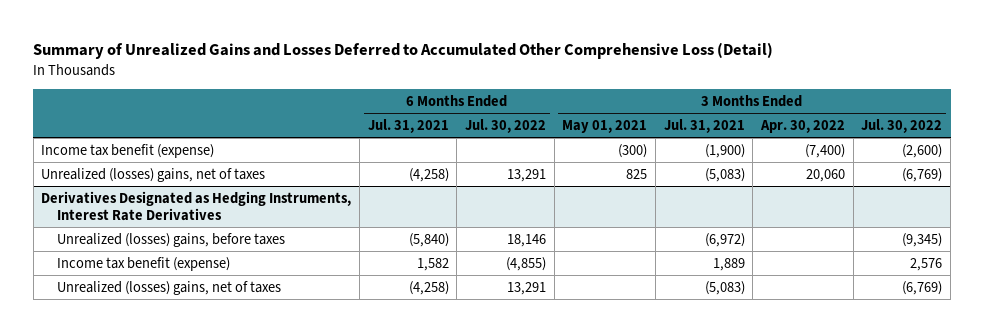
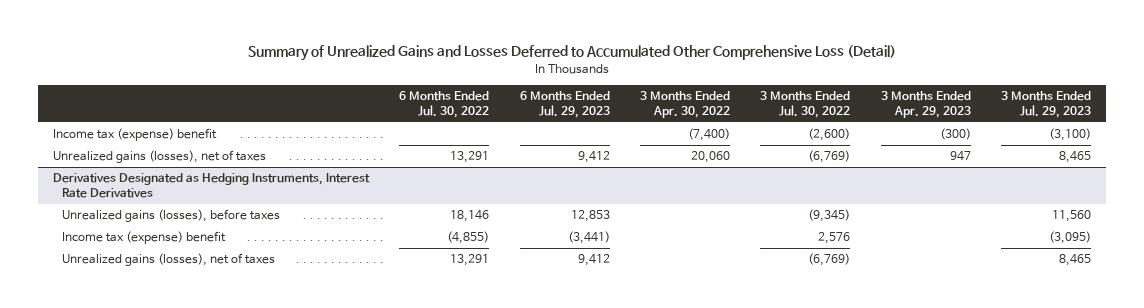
[367,118,449,133] Jul. 31, 2021 -> none
[562,119,648,133] May 01, 2021 -> none
[663,118,745,133] Jul. 31, 2021 -> none
none -> [519,91,610,119] 6 Months Ended Jul. 29, 2023
none -> [880,91,971,119] 3 Months Ended Apr. 29, 2023
none -> [1001,91,1092,119] 3 Months Ended Jul. 29, 2023
[41,143,215,158] Income tax benefit (expense) -> [52,128,217,142] Income tax (expense) benefit
[41,167,266,182] Unrealized (losses) gains, net of taxes -> [52,150,266,164] Unrealized gains (losses), net of taxes
[57,232,286,247] Unrealized (losses) gains, before taxes -> [62,209,281,223] Unrealized gains (losses), before taxes
[57,256,231,271] Income tax benefit (expense) -> [62,231,227,245] Income tax (expense) benefit
[57,280,282,295] Unrealized (losses) gains, net of taxes -> [62,253,276,267] Unrealized gains (losses), net of taxes

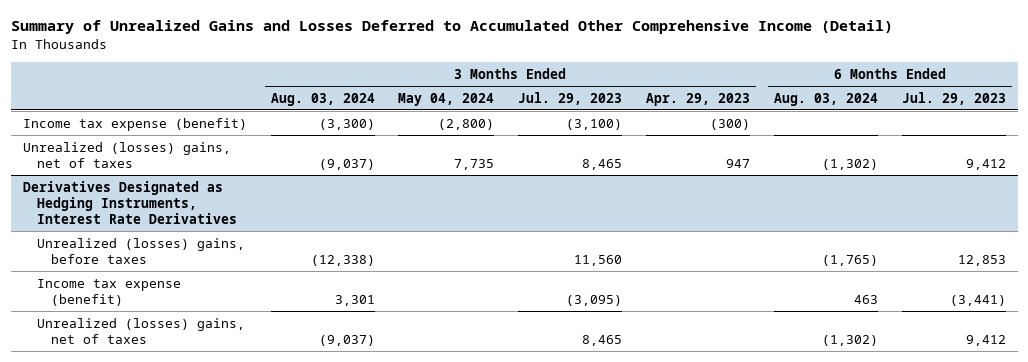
[247,45,896,62] Summary of Unrealized Gains and Losses Deferred to Accumulated Other Comprehensive Loss (Detail) -> [10,20,893,35] Summary of Unrealized Gains and Losses Deferred to Accumulated Other Comprehensive Income (Detail)
[399,91,490,119] 6 Months Ended Jul. 30, 2022 -> none
[639,91,730,119] 3 Months Ended Apr. 30, 2022 -> none
[760,91,851,119] 3 Months Ended Jul. 30, 2022 -> none
none -> [270,92,375,106] Aug. 03, 2024
none -> [398,92,495,106] May 04, 2024
none -> [773,92,878,106] Aug. 03, 2024
[52,128,217,142] Income tax (expense) benefit -> [22,117,247,131] Income tax expense (benefit)
[52,150,266,164] Unrealized gains (losses), net of taxes -> [22,141,231,168] Unrealized (losses) gains, net of taxes
[62,209,281,223] Unrealized gains (losses), before taxes -> [36,237,245,264] Unrealized (losses) gains, before taxes
[62,231,227,245] Income tax (expense) benefit -> [36,278,181,306] Income tax expense (benefit)
[62,253,276,267] Unrealized gains (losses), net of taxes -> [36,317,245,344] Unrealized (losses) gains, net of taxes

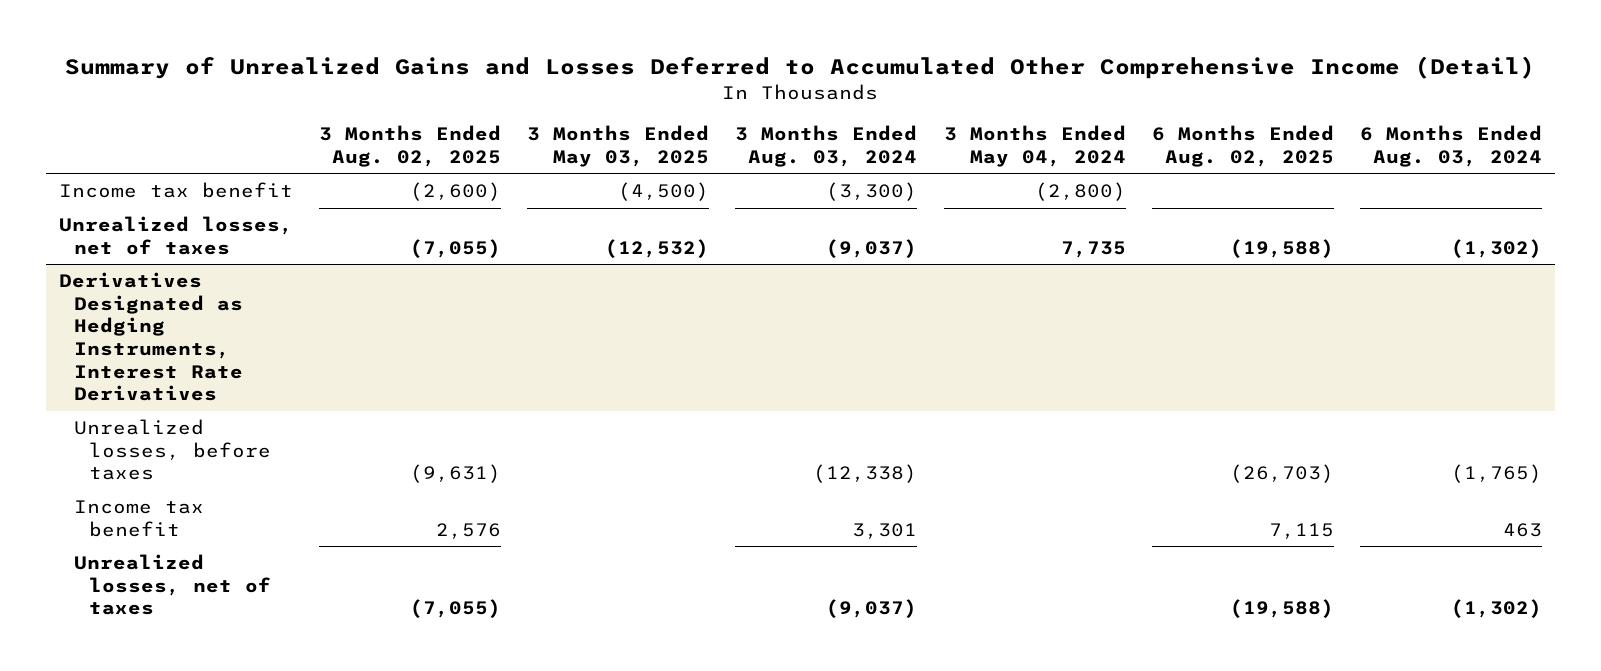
[518,91,623,105] Jul. 29, 2023 -> none
[646,92,751,106] Apr. 29, 2023 -> none
[901,91,1006,105] Jul. 29, 2023 -> none
none -> [319,125,502,167] 3 Months Ended Aug. 02, 2025
none -> [527,125,710,167] 3 Months Ended May 03, 2025
none -> [1151,125,1334,167] 6 Months Ended Aug. 02, 2025
[22,117,247,131] Income tax expense (benefit) -> [59,182,294,199] Income tax benefit
[22,141,231,168] Unrealized (losses) gains, net of taxes -> [59,216,294,255] Unrealized losses, net of taxes
[36,237,245,264] Unrealized (losses) gains, before taxes -> [74,419,272,481] Unrealized losses, before taxes
[36,278,181,306] Income tax expense (benefit) -> [74,500,205,537] Income tax benefit
[36,317,245,344] Unrealized (losses) gains, net of taxes -> [74,554,272,616] Unrealized losses, net of taxes

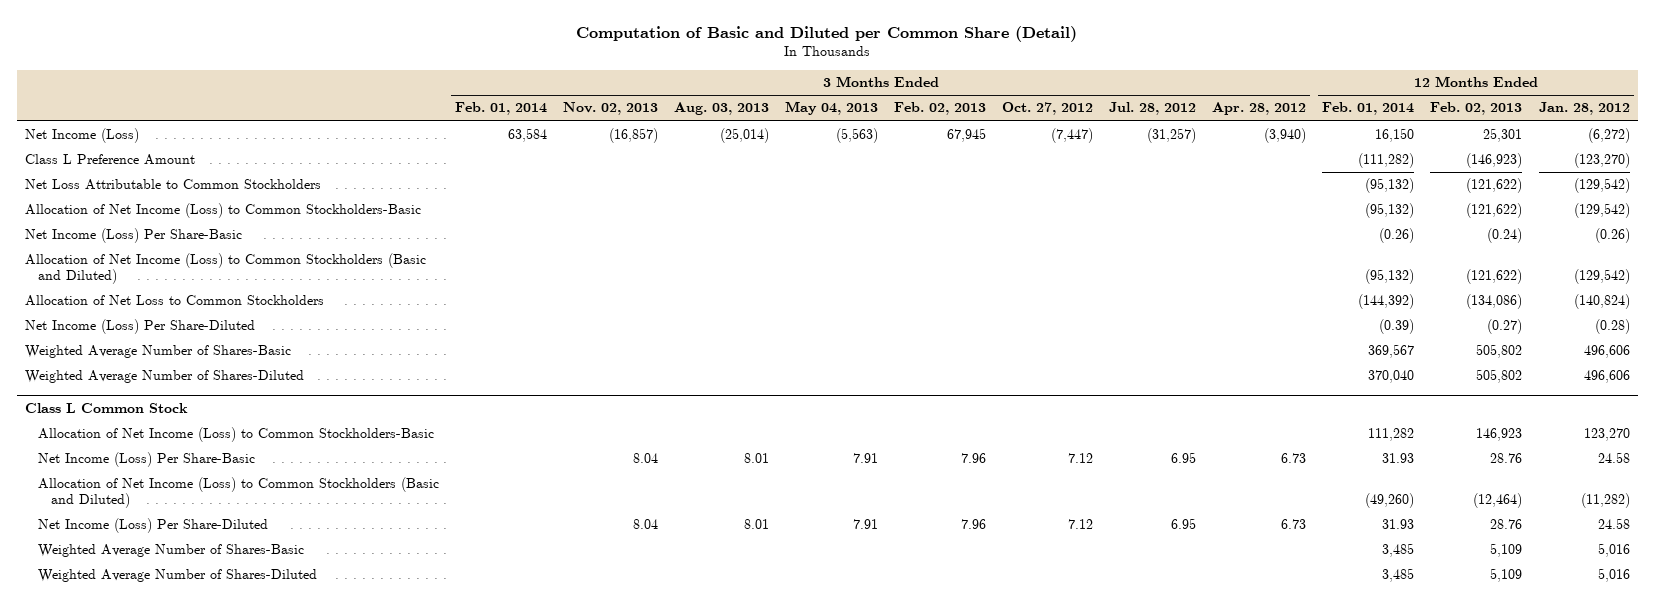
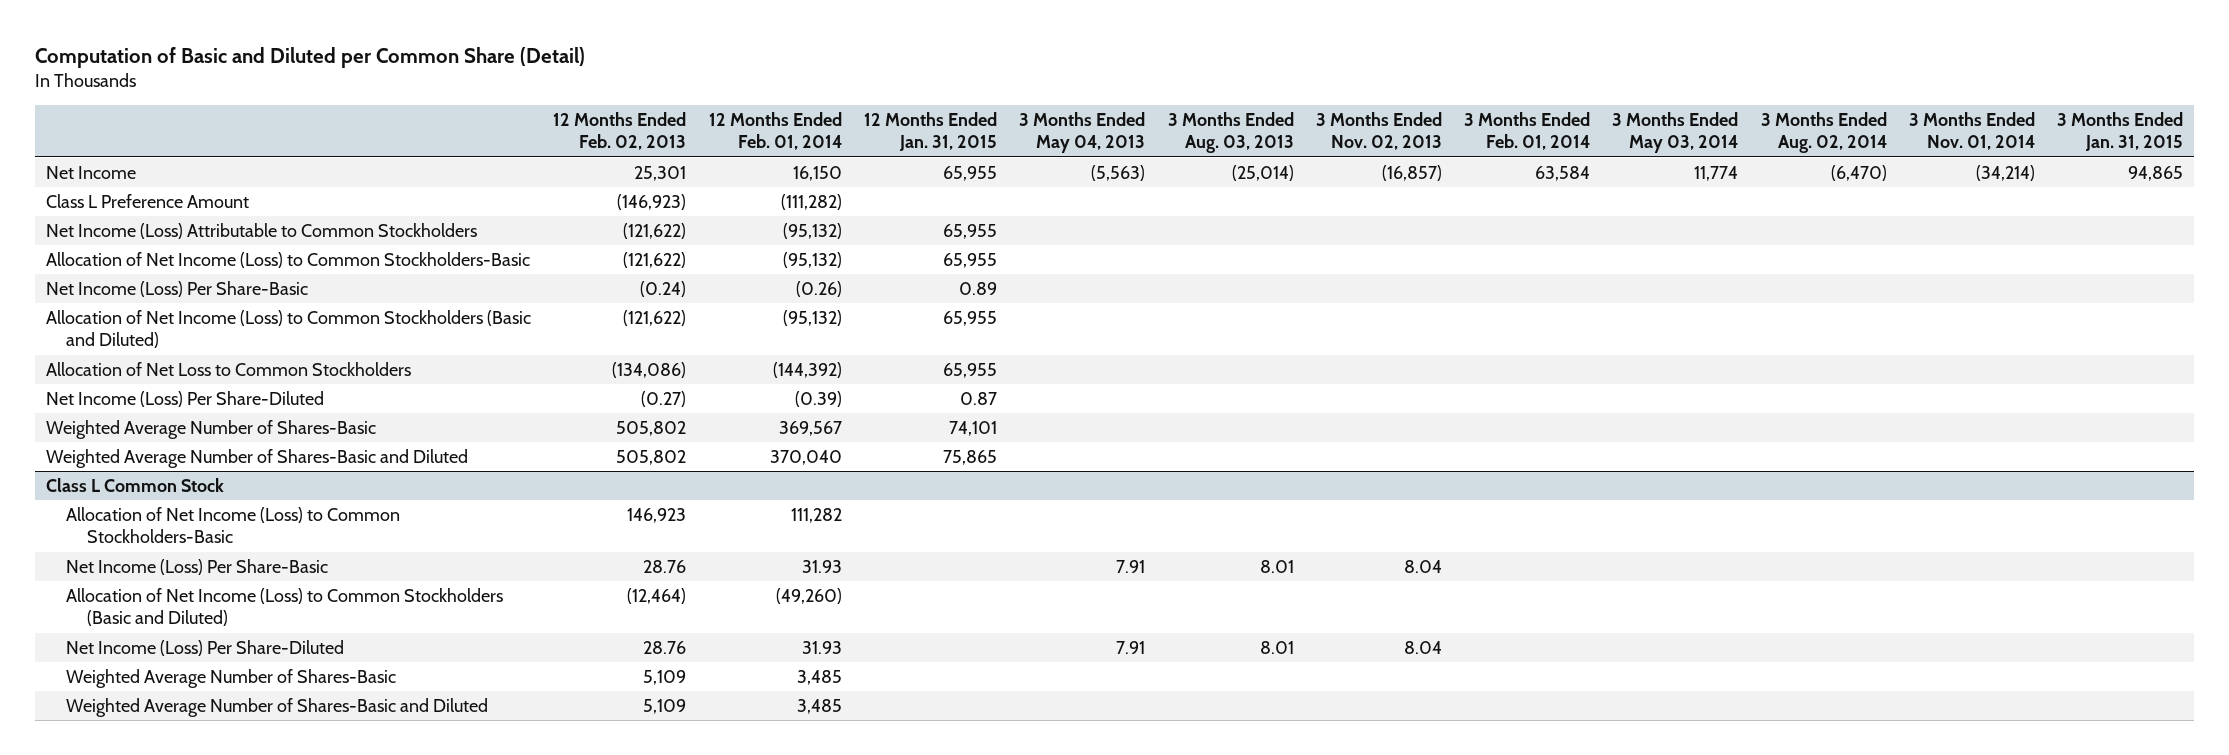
[894,102,987,116] Feb. 02, 2013 -> none
[1002,102,1094,116] Oct. 27, 2012 -> none
[1109,102,1197,116] Jul. 28, 2012 -> none
[1212,102,1307,116] Apr. 28, 2012 -> none
[1538,102,1630,116] Jan. 28, 2012 -> none
none -> [864,112,998,152] 12 Months Ended Jan. 31, 2015
none -> [1612,112,1739,154] 3 Months Ended May 03, 2014
none -> [1760,112,1887,154] 3 Months Ended Aug. 02, 2014
none -> [1908,112,2035,151] 3 Months Ended Nov. 01, 2014
none -> [2057,112,2184,152] 3 Months Ended Jan. 31, 2015
[24,128,139,144] Net Income (Loss) -> [46,166,137,180] Net Income
[24,179,321,191] Net Loss Attributable to Common Stockholders -> [46,223,478,240] Net Income (Loss) Attributable to Common Stockholders
[24,370,304,384] Weighted Average Number of Shares-Diluted -> [46,449,469,469] Weighted Average Number of Shares-Basic and Diluted
[38,569,318,583] Weighted Average Number of Shares-Diluted -> [66,698,489,718] Weighted Average Number of Shares-Basic and Diluted

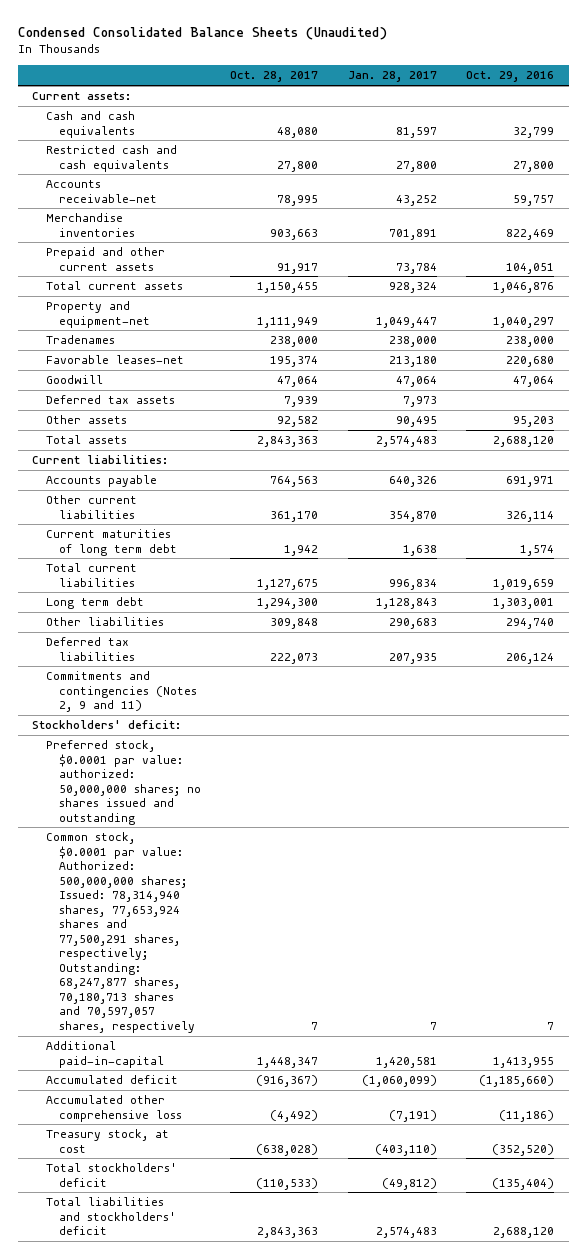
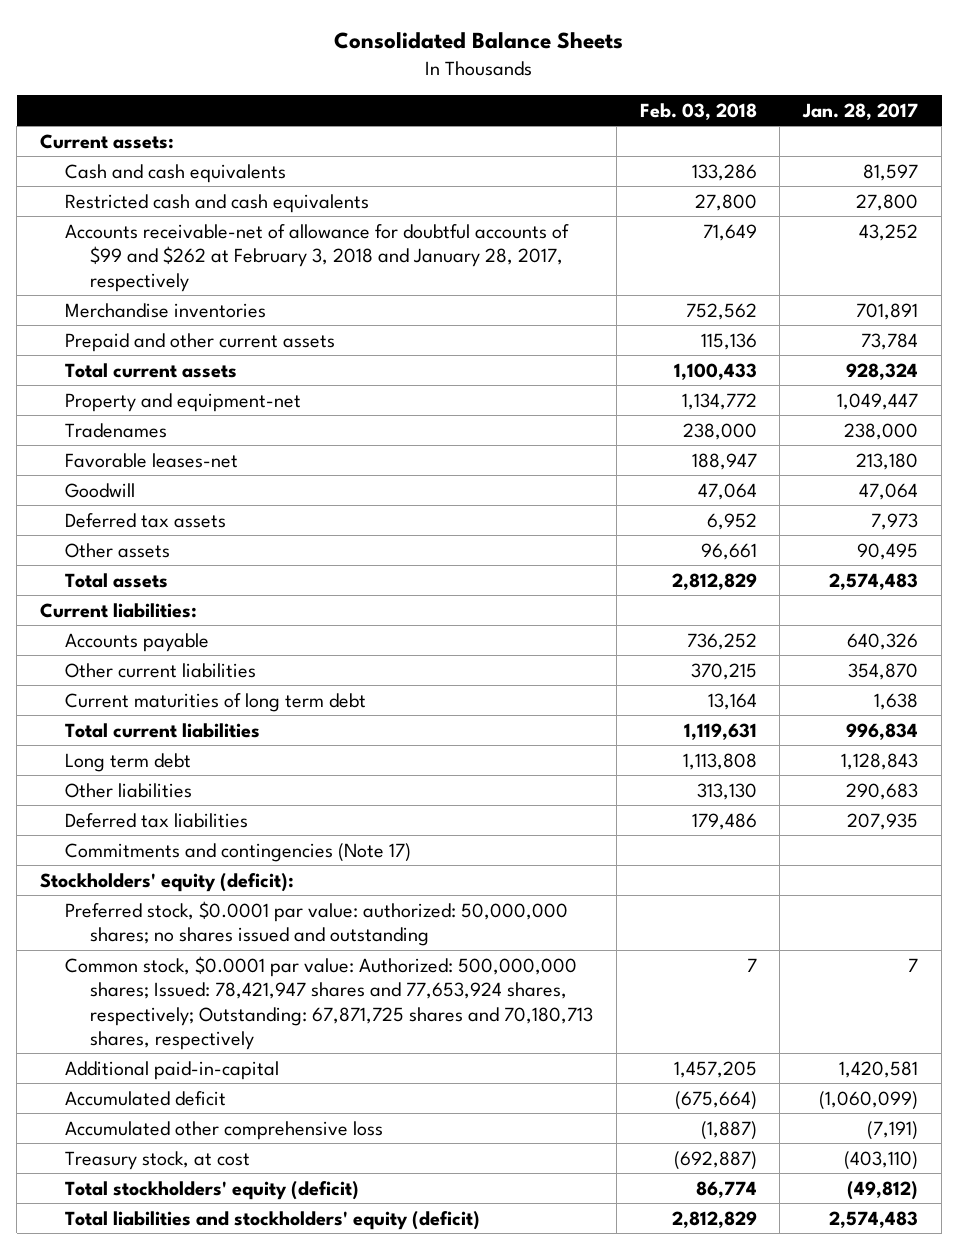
[17,26,387,40] Condensed Consolidated Balance Sheets (Unaudited) -> [334,31,624,49] Consolidated Balance Sheets
[230,71,319,83] Oct. 28, 2017 -> none
[466,71,555,83] Oct. 29, 2016 -> none
none -> [639,102,757,120] Feb. 03, 2018
[45,180,158,203] Accounts receivable-net -> [64,223,569,292] Accounts receivable-net of allowance for doubtful accounts of $99 and $262 at February 3, 2018 and January 28, 2017, respectively
[45,671,198,713] Commitments and contingencies (Notes 2, 9 and 11) -> [64,842,411,862] Commitments and contingencies (Note 17)
[32,720,182,730] Stockholders' deficit: -> [40,872,295,892] Stockholders' equity (deficit):
[45,832,196,1033] Common stock, $0.0001 par value: Authorized: 500,000,000 shares; Issued: 78,314,940 shares, 77,653,924 shares and 77,500,291 shares, respectively; Outstanding: 68,247,877 shares, 70,180,713 shares and 70,597,057 shares, respectively -> [64,955,593,1050] Common stock, $0.0001 par value: Authorized: 500,000,000 shares; Issued: 78,421,947 shares and 77,653,924 shares, respectively; Outstanding: 67,871,725 shares and 70,180,713 shares, respectively
[45,1163,177,1187] Total stockholders' deficit -> [64,1180,359,1200] Total stockholders' equity (deficit)
[45,1197,177,1236] Total liabilities and stockholders' deficit -> [64,1210,480,1230] Total liabilities and stockholders' equity (deficit)

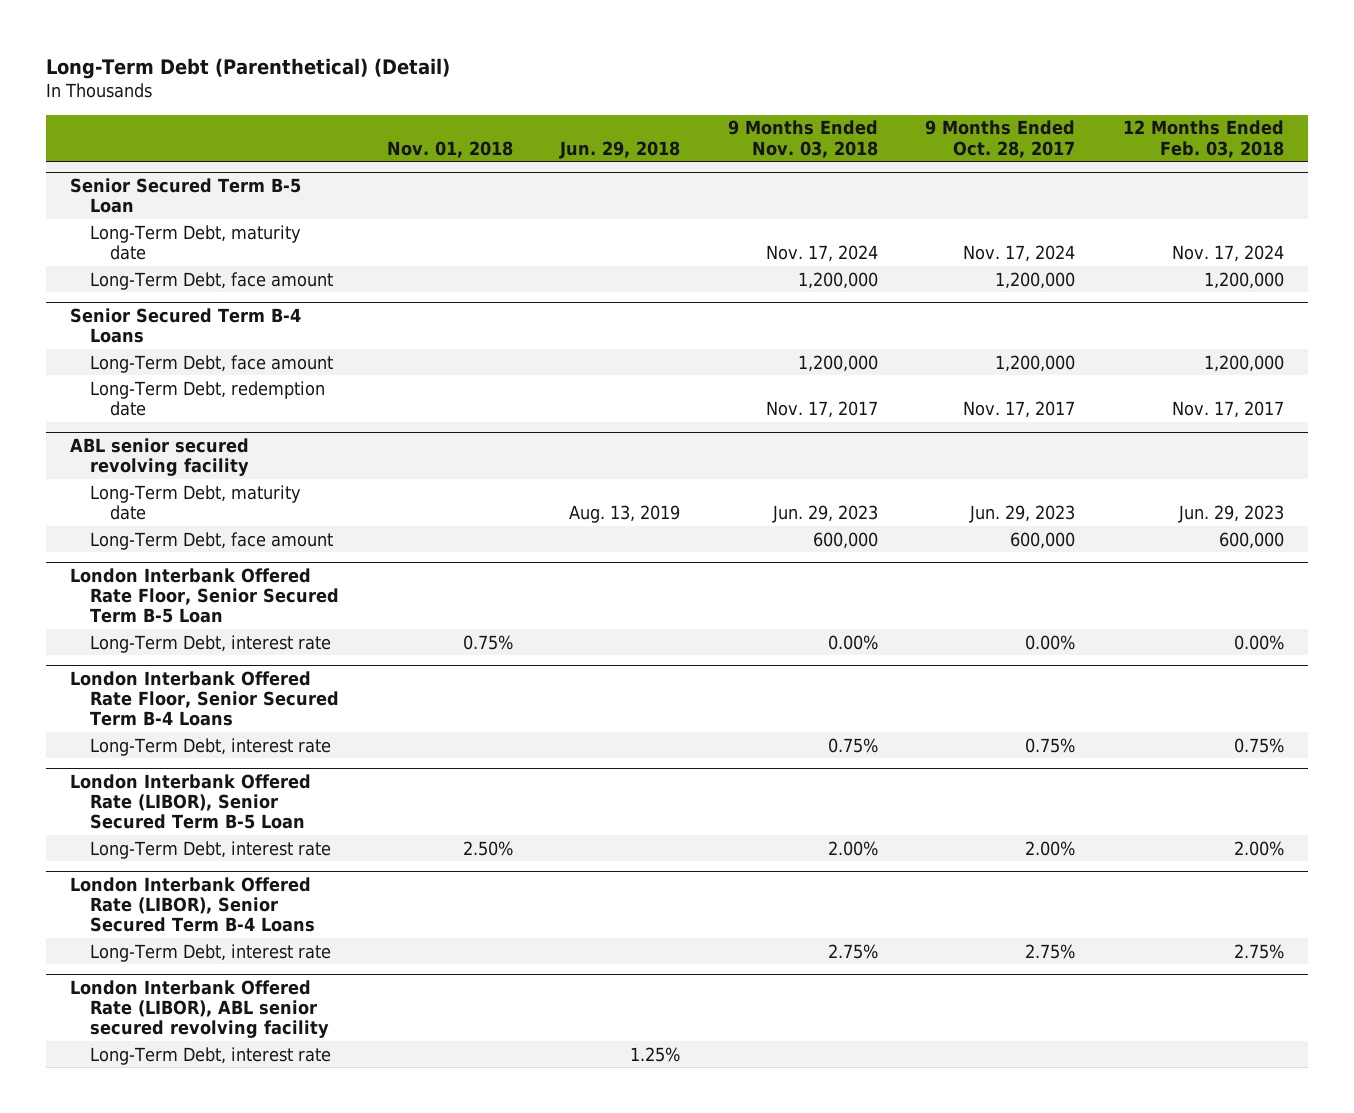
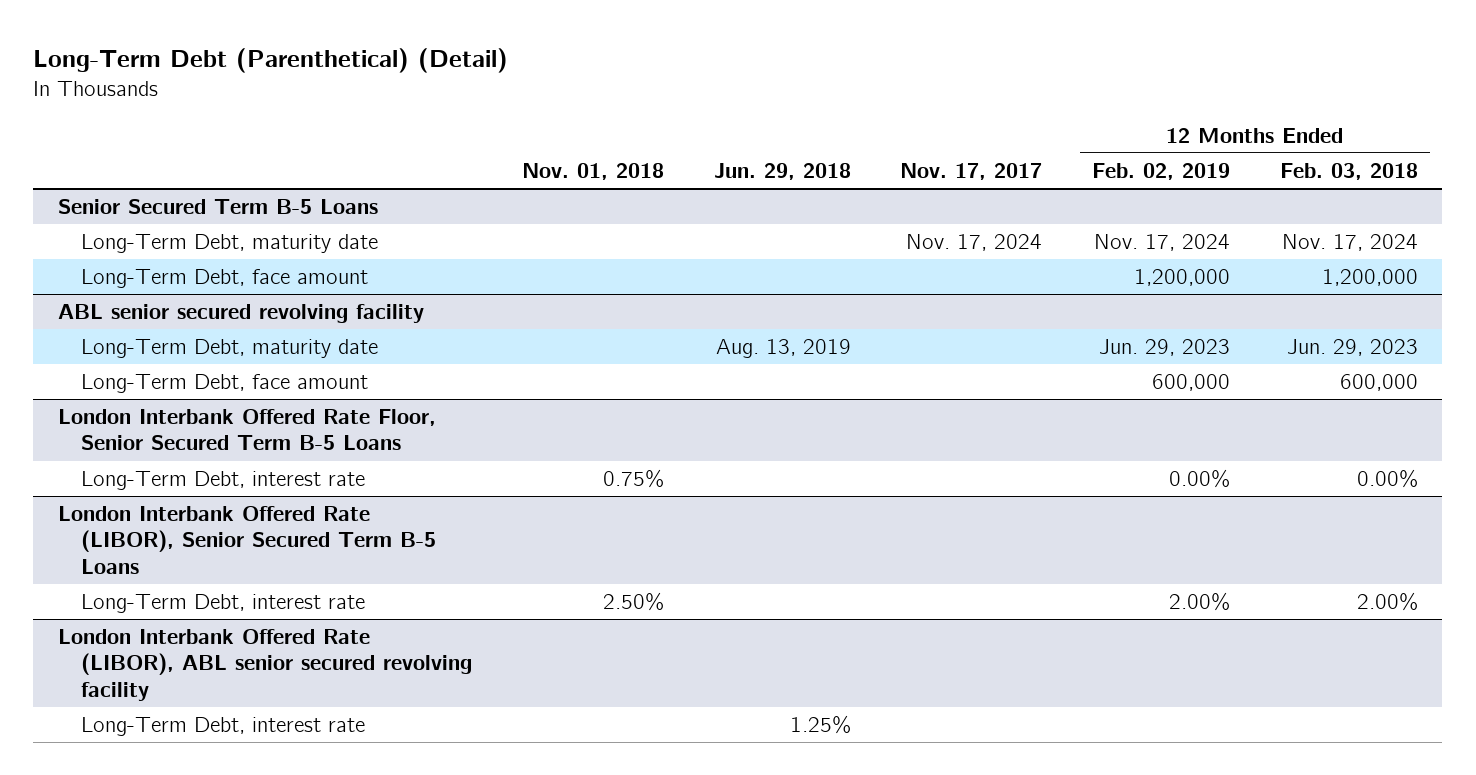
[727,120,878,158] 9 Months Ended Nov. 03, 2018 -> none
[925,120,1076,158] 9 Months Ended Oct. 28, 2017 -> none
none -> [900,162,1043,180] Nov. 17, 2017
none -> [1091,162,1230,180] Feb. 02, 2019
[70,177,302,214] Senior Secured Term B-5 Loan -> [58,199,379,215] Senior Secured Term B-5 Loans
[70,307,302,344] Senior Secured Term B-4 Loans -> none
[90,354,334,373] Long-Term Debt, face amount -> none
[90,380,326,416] Long-Term Debt, redemption date -> none
[70,567,340,624] London Interbank Offered Rate Floor, Senior Secured Term B-5 Loan -> [58,409,437,451] London Interbank Offered Rate Floor, Senior Secured Term B-5 Loans
[70,670,340,727] London Interbank Offered Rate Floor, Senior Secured Term B-4 Loans -> none
[90,737,332,756] Long-Term Debt, interest rate -> none
[70,773,312,830] London Interbank Offered Rate (LIBOR), Senior Secured Term B-5 Loan -> [58,506,437,574] London Interbank Offered Rate (LIBOR), Senior Secured Term B-5 Loans
[70,876,316,933] London Interbank Offered Rate (LIBOR), Senior Secured Term B-4 Loans -> none
[90,943,332,962] Long-Term Debt, interest rate -> none

